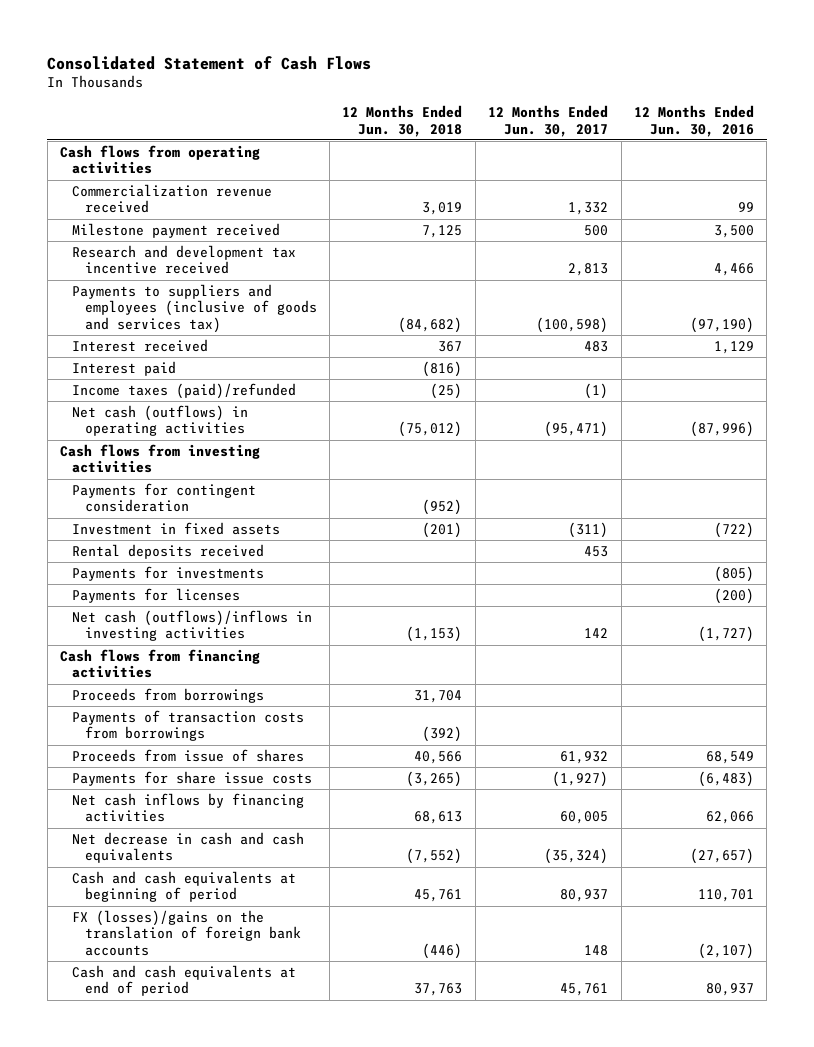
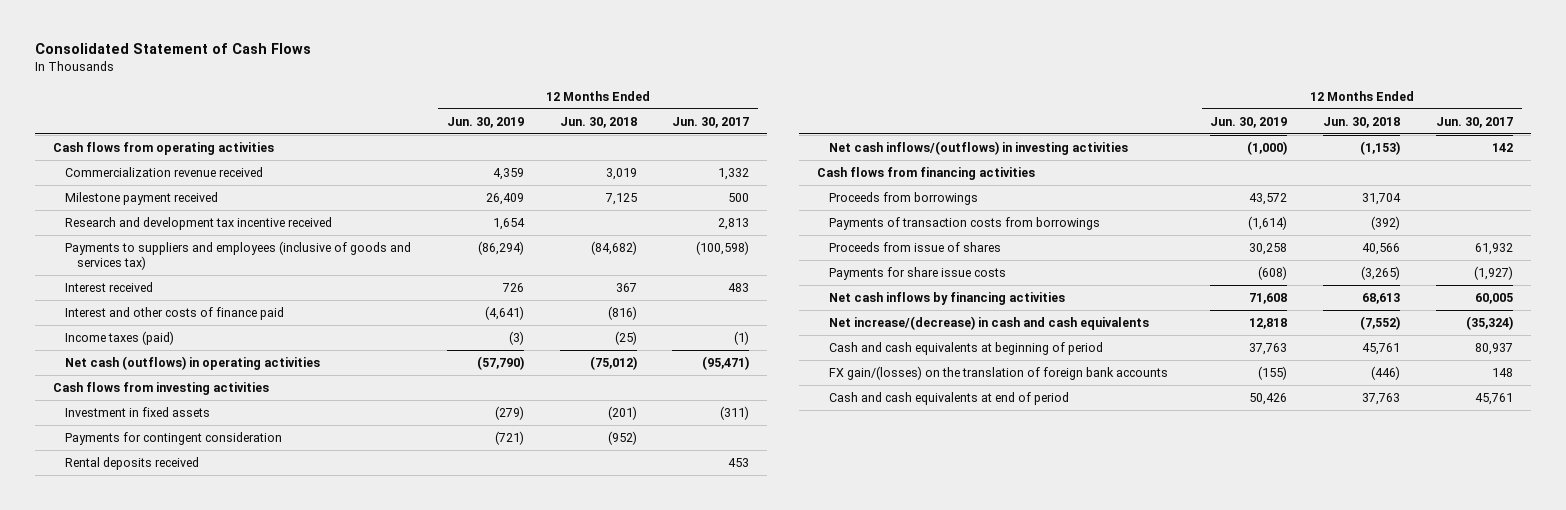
[633,105,754,137] 12 Months Ended Jun. 30, 2016 -> none
none -> [446,116,524,128] Jun. 30, 2019
[72,360,177,376] Interest paid -> [64,306,284,320] Interest and other costs of finance paid
[72,382,297,399] Income taxes (paid)/refunded -> [64,330,174,345] Income taxes (paid)
[72,482,257,513] Payments for contingent consideration -> [64,431,282,445] Payments for contingent consideration
[72,565,265,581] Payments for investments -> none
[72,587,241,603] Payments for licenses -> none
[72,609,313,642] Net cash (outflows)/inflows in investing activities -> [828,140,1128,155] Net cash inflows/(outflows) in investing activities
[72,831,305,864] Net decrease in cash and cash equivalents -> [828,315,1149,330] Net increase/(decrease) in cash and cash equivalents
[72,909,301,956] FX (losses)/gains on the translation of foreign bank accounts -> [828,365,1168,380] FX gain/(losses) on the translation of foreign bank accounts

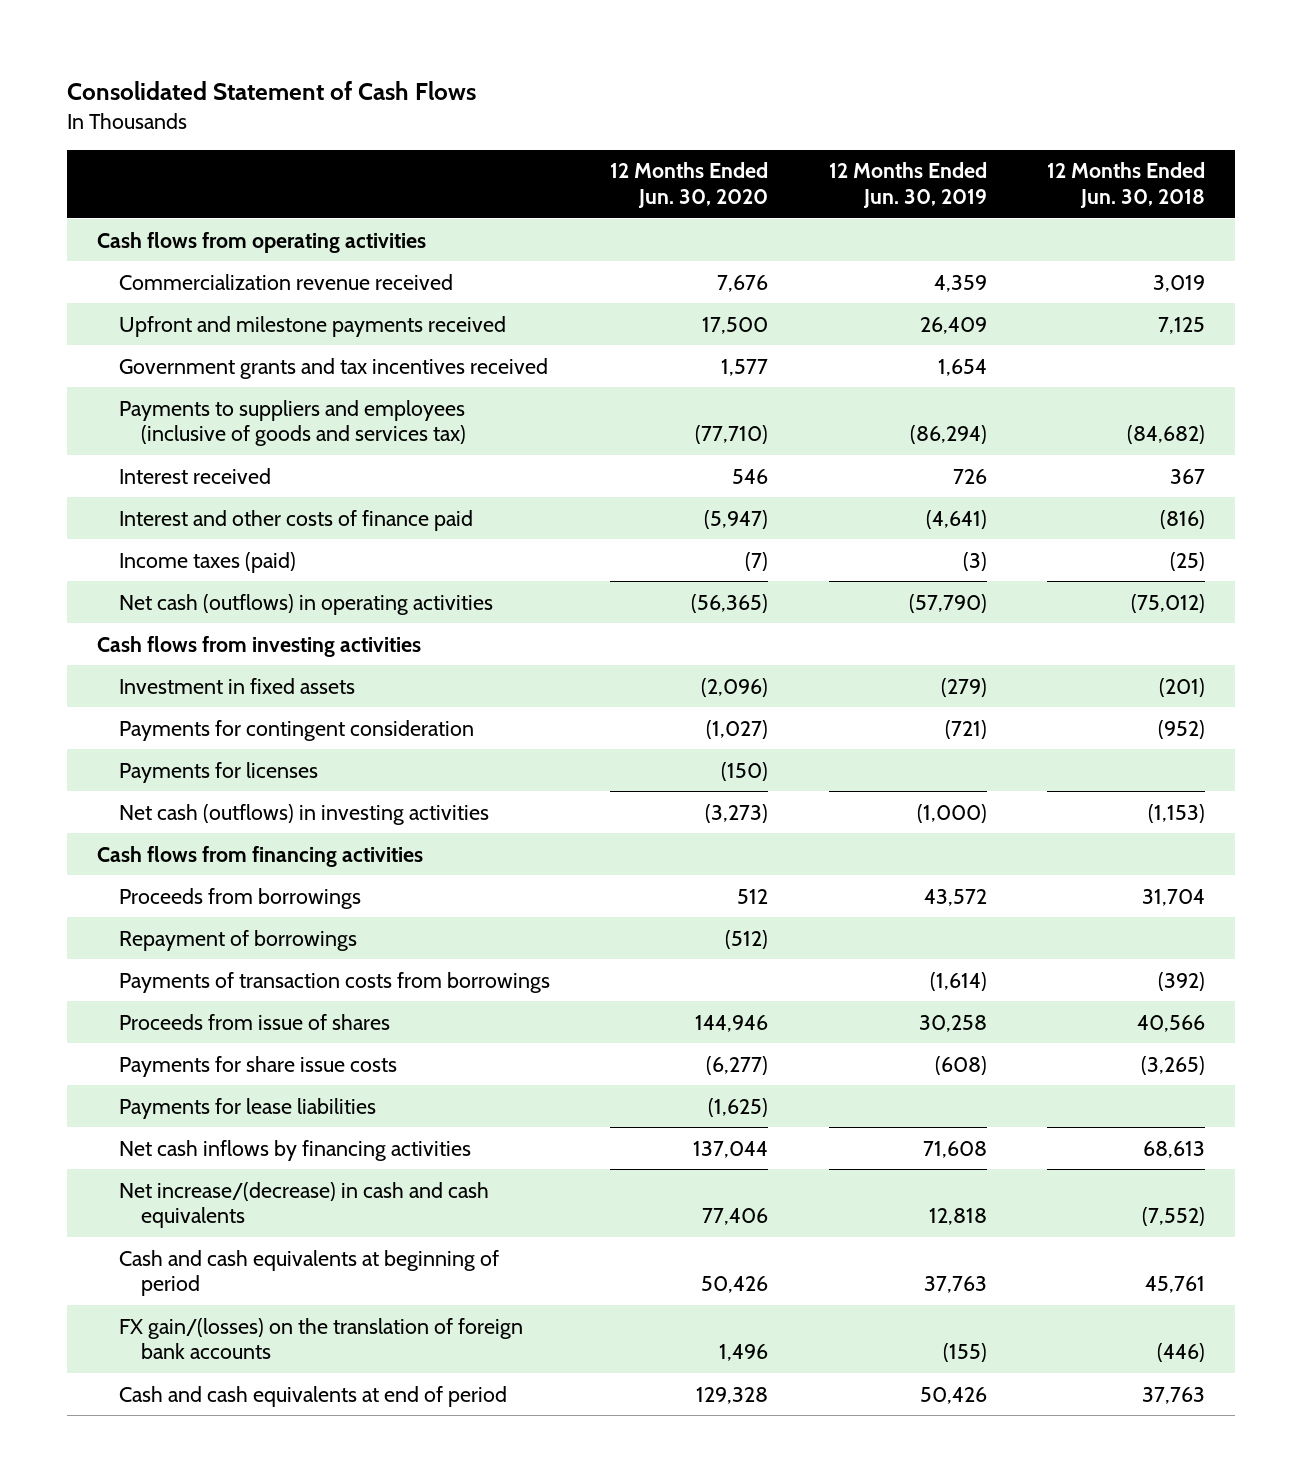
[672,116,750,128] Jun. 30, 2017 -> none
none -> [610,162,769,208] 12 Months Ended Jun. 30, 2020
[64,191,218,205] Milestone payment received -> [119,315,507,337] Upfront and milestone payments received
[64,216,332,230] Research and development tax incentive received -> [119,357,549,379] Government grants and tax incentives received
[64,456,199,470] Rental deposits received -> none
none -> [119,761,319,783] Payments for licenses
[828,140,1128,155] Net cash inflows/(outflows) in investing activities -> [119,803,490,825] Net cash (outflows) in investing activities
none -> [119,929,358,951] Repayment of borrowings
none -> [119,1097,377,1119] Payments for lease liabilities

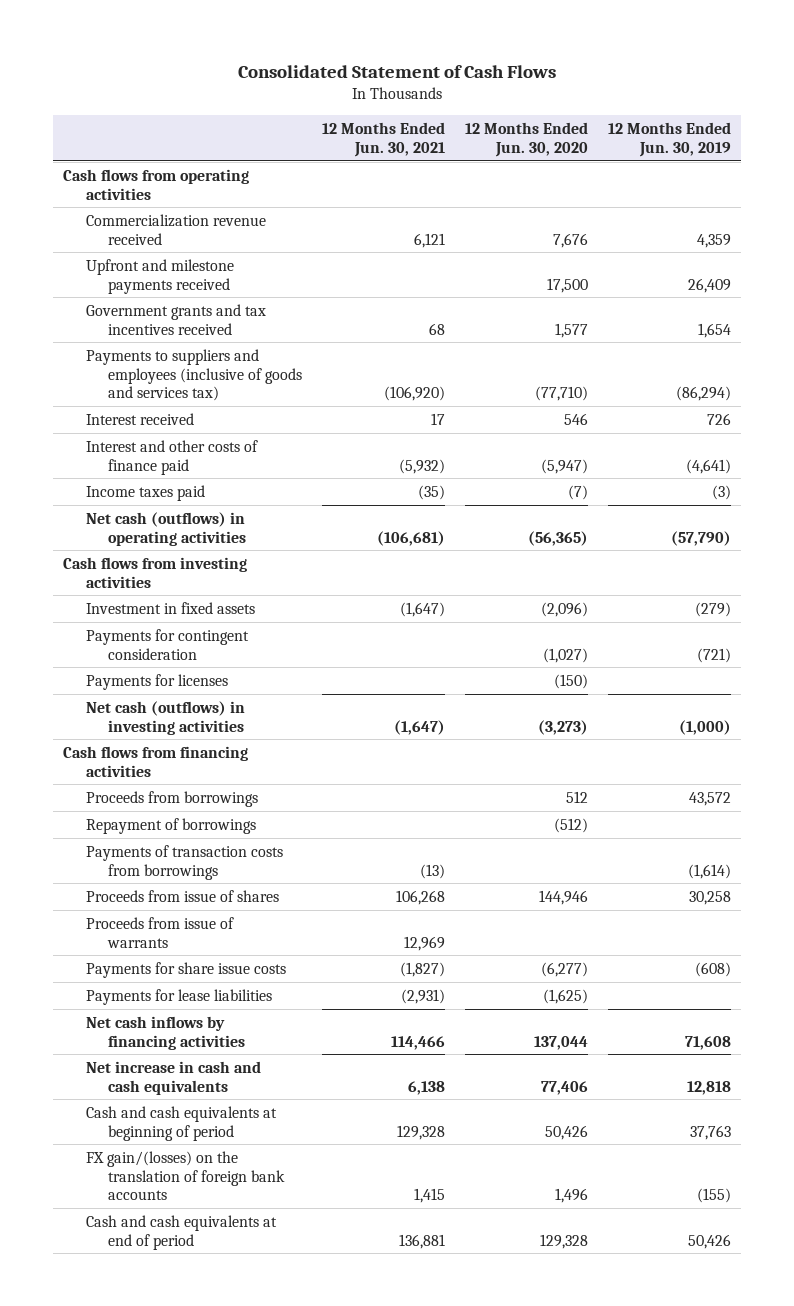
[1046,162,1205,208] 12 Months Ended Jun. 30, 2018 -> none
none -> [322,122,446,157] 12 Months Ended Jun. 30, 2021
[119,551,297,573] Income taxes (paid) -> [85,484,205,501] Income taxes paid
none -> [85,916,234,948] Proceeds from issue of warrants
[119,1181,490,1229] Net increase/(decrease) in cash and cash equivalents -> [85,1060,261,1095] Net increase in cash and cash equivalents

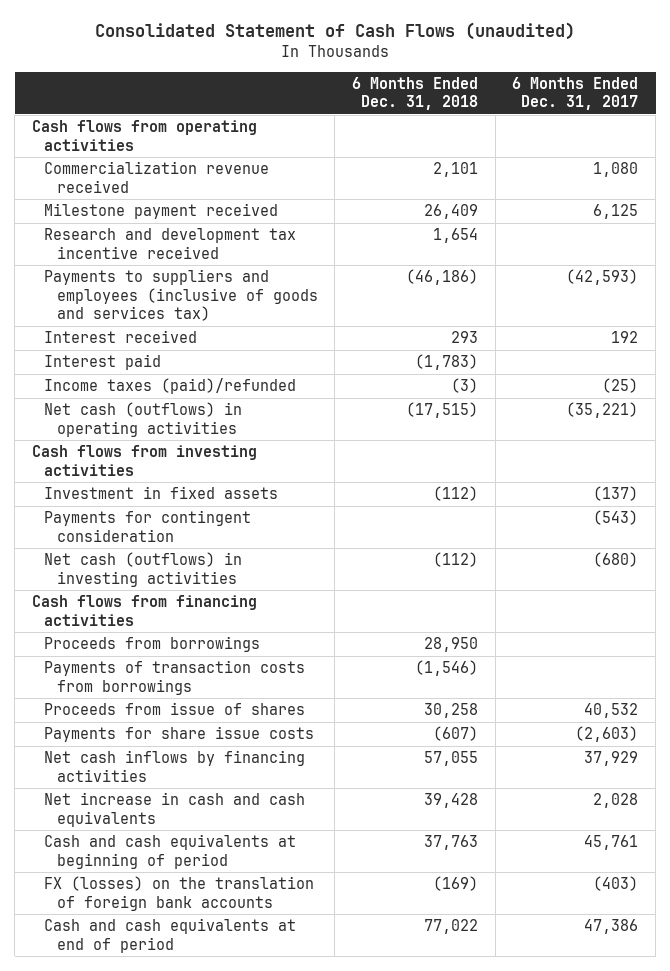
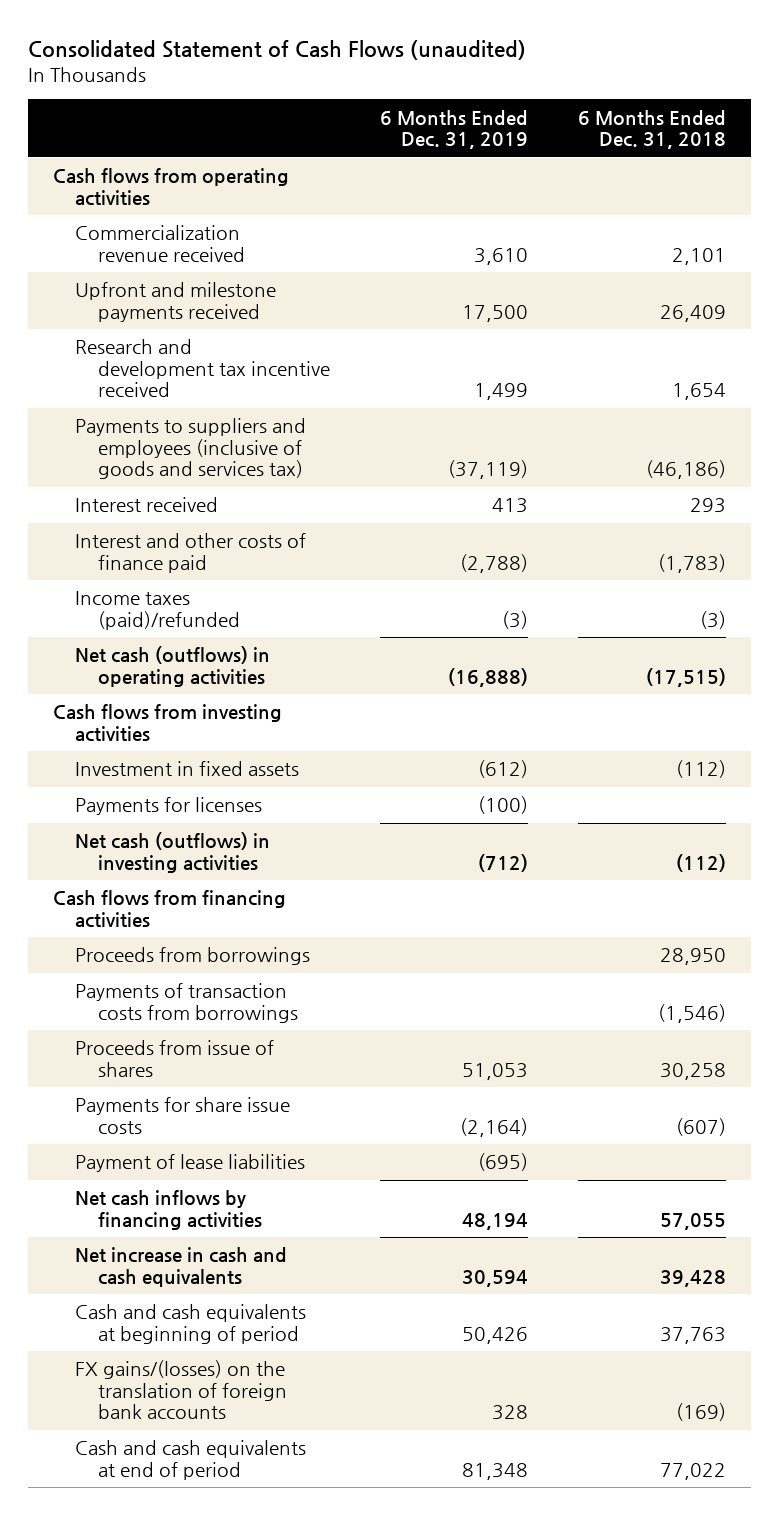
[512,76,639,111] 6 Months Ended Dec. 31, 2017 -> none
none -> [379,109,528,150] 6 Months Ended Dec. 31, 2019
[44,203,279,220] Milestone payment received -> [75,282,277,322] Upfront and milestone payments received
[44,354,162,371] Interest paid -> [75,533,307,573] Interest and other costs of finance paid
[44,510,252,542] Payments for contingent consideration -> none
none -> [75,797,263,816] Payments for licenses
none -> [75,1154,306,1173] Payment of lease liabilities
[44,876,315,911] FX (losses) on the translation of foreign bank accounts -> [75,1360,287,1420] FX gains/(losses) on the translation of foreign bank accounts

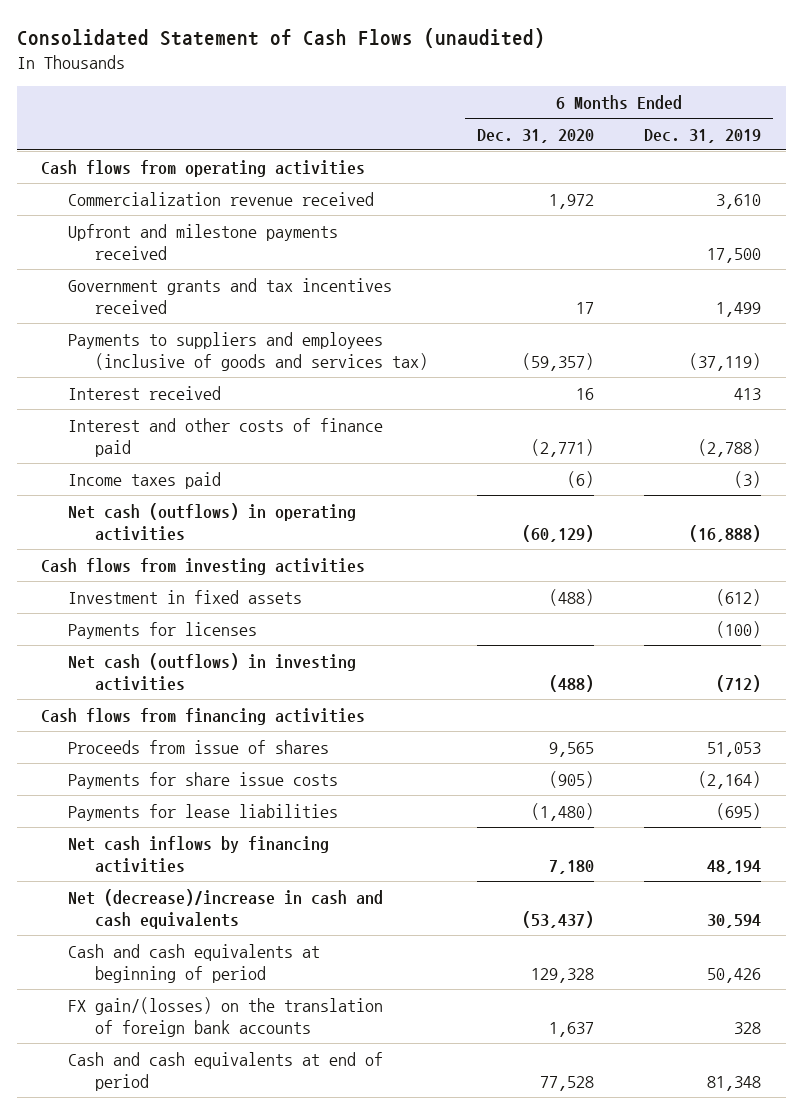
[577,109,726,150] 6 Months Ended Dec. 31, 2018 -> none
none -> [477,128,595,143] Dec. 31, 2020
[75,339,330,398] Research and development tax incentive received -> [68,277,393,314] Government grants and tax incentives received
[75,591,240,630] Income taxes (paid)/refunded -> [68,471,222,489] Income taxes paid
[75,947,311,966] Proceeds from borrowings -> none
[75,983,298,1023] Payments of transaction costs from borrowings -> none
[75,1154,306,1173] Payment of lease liabilities -> [68,803,339,821] Payments for lease liabilities
[75,1247,288,1287] Net increase in cash and cash equivalents -> [68,888,384,929] Net (decrease)/increase in cash and cash equivalents
[75,1360,287,1420] FX gains/(losses) on the translation of foreign bank accounts -> [68,996,384,1037] FX gain/(losses) on the translation of foreign bank accounts

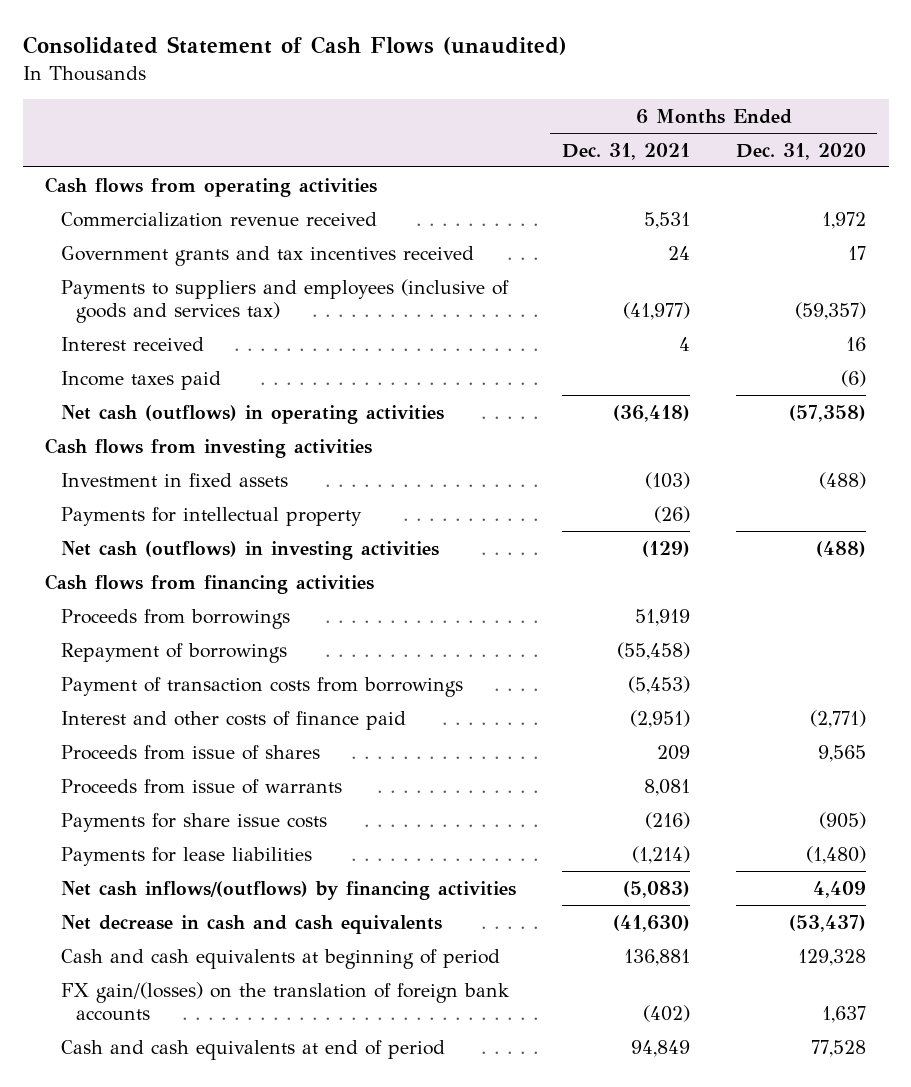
[643,128,761,143] Dec. 31, 2019 -> none
none -> [561,142,690,160] Dec. 31, 2021
[68,223,339,260] Upfront and milestone payments received -> none
[522,524,595,542] (60,129) -> [788,404,866,422] (57,358)
[68,621,258,639] Payments for licenses -> none
none -> [60,506,362,526] Payments for intellectual property
none -> [60,608,290,629] Proceeds from borrowings
none -> [60,642,287,663] Repayment of borrowings
none -> [60,676,463,697] Payment of transaction costs from borrowings
[68,417,384,457] Interest and other costs of finance paid -> [60,710,406,730] Interest and other costs of finance paid
none -> [60,778,342,794] Proceeds from issue of warrants
[68,835,330,873] Net cash inflows by financing activities -> [60,880,516,900] Net cash inflows/(outflows) by financing activities
[549,859,595,874] 7,180 -> [812,880,866,898] 4,409
[68,888,384,929] Net (decrease)/increase in cash and cash equivalents -> [60,914,442,934] Net decrease in cash and cash equivalents

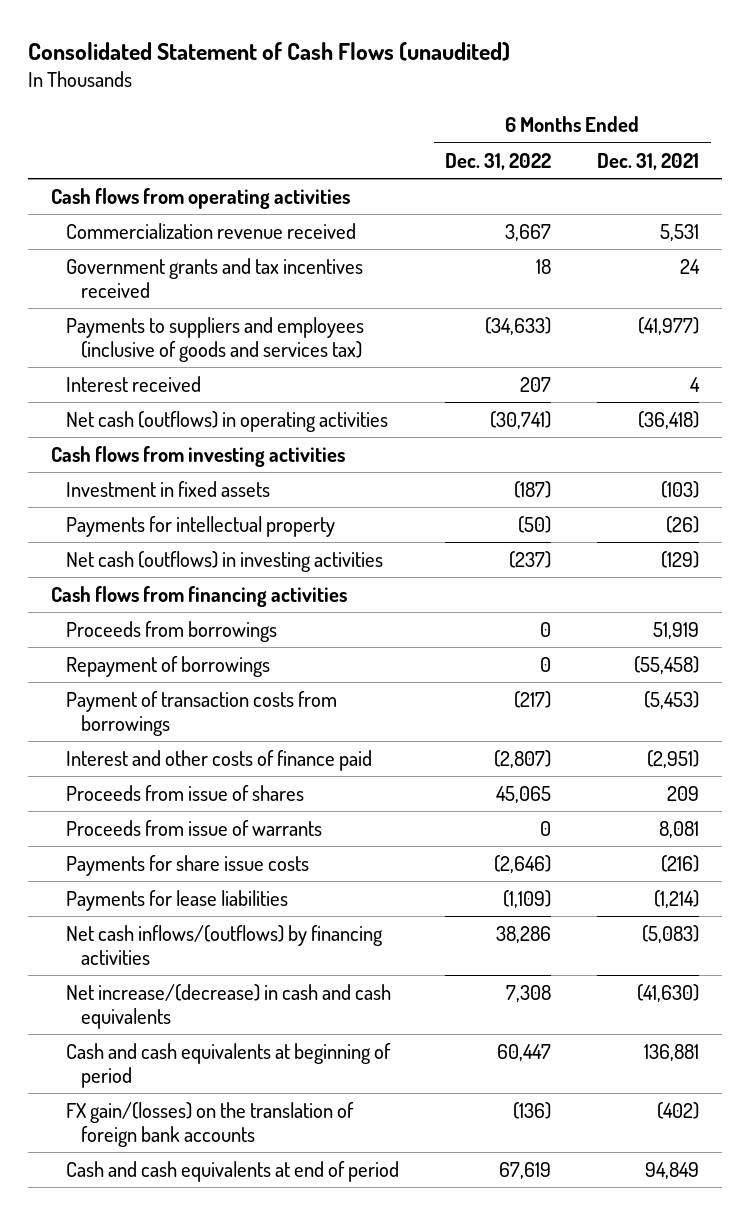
[735,142,866,160] Dec. 31, 2020 -> none
none -> [445,152,552,170] Dec. 31, 2022
[60,370,221,390] Income taxes paid -> none
[60,914,442,934] Net decrease in cash and cash equivalents -> [66,984,392,1029] Net increase/(decrease) in cash and cash equivalents

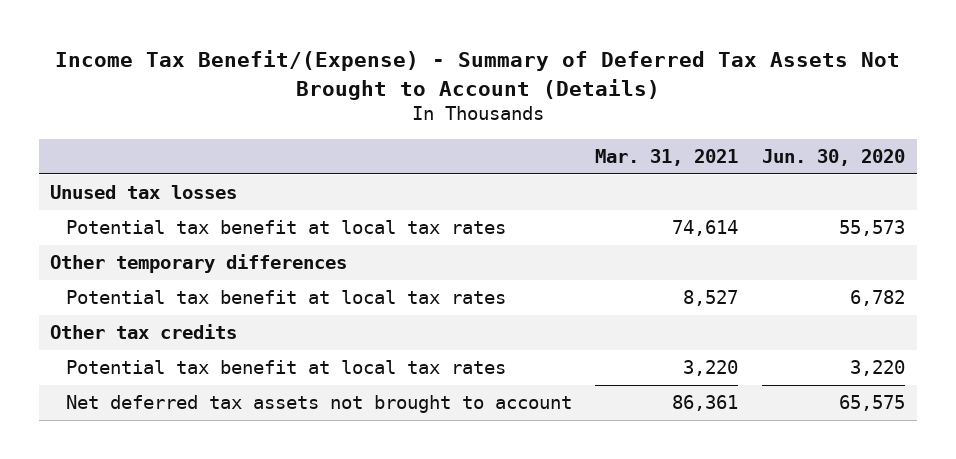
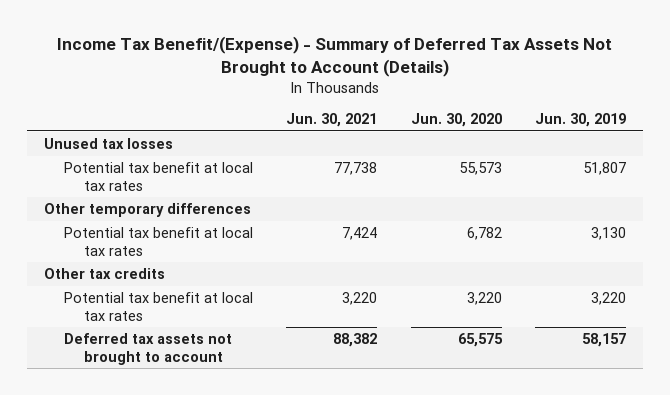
[595,148,739,166] Mar. 31, 2021 -> none
none -> [286,113,378,128] Jun. 30, 2021
none -> [535,113,627,128] Jun. 30, 2019
[65,395,572,414] Net deferred tax assets not brought to account -> [63,333,232,365] Deferred tax assets not brought to account

